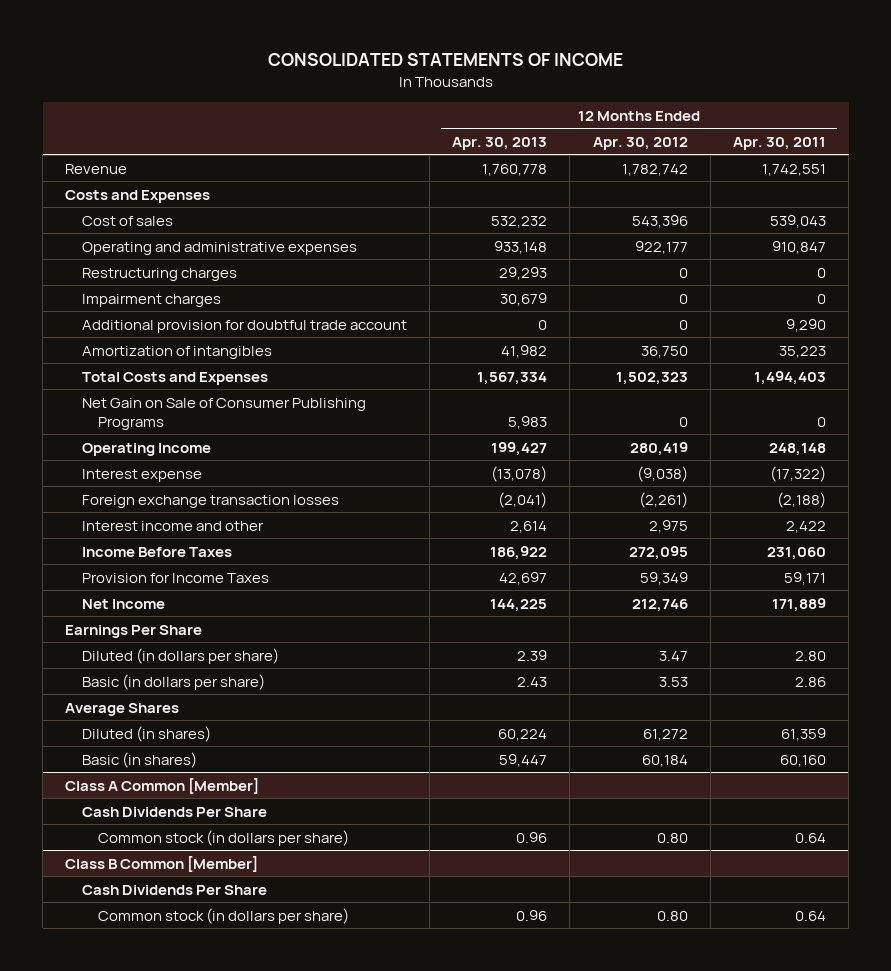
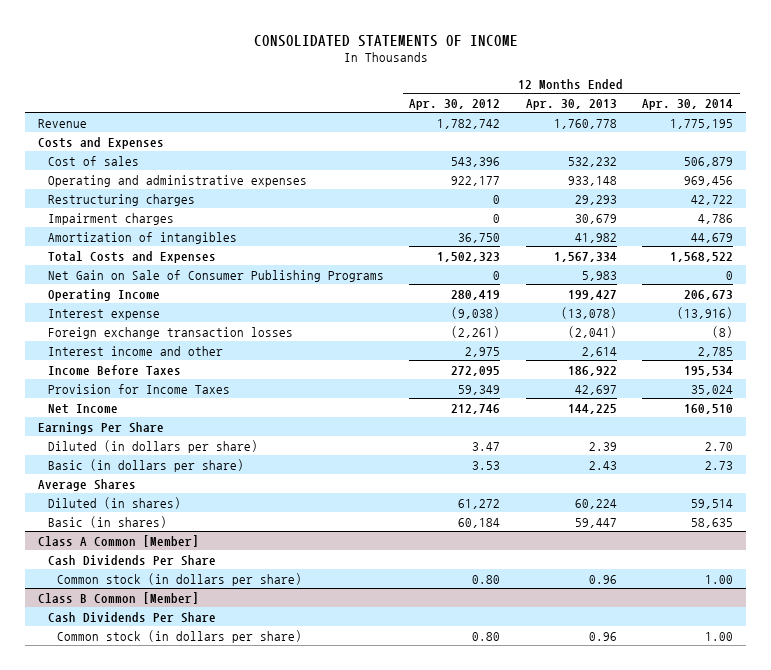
[733,136,827,150] Apr. 30, 2011 -> none
none -> [642,98,734,110] Apr. 30, 2014
[81,319,407,333] Additional provision for doubtful trade account -> none

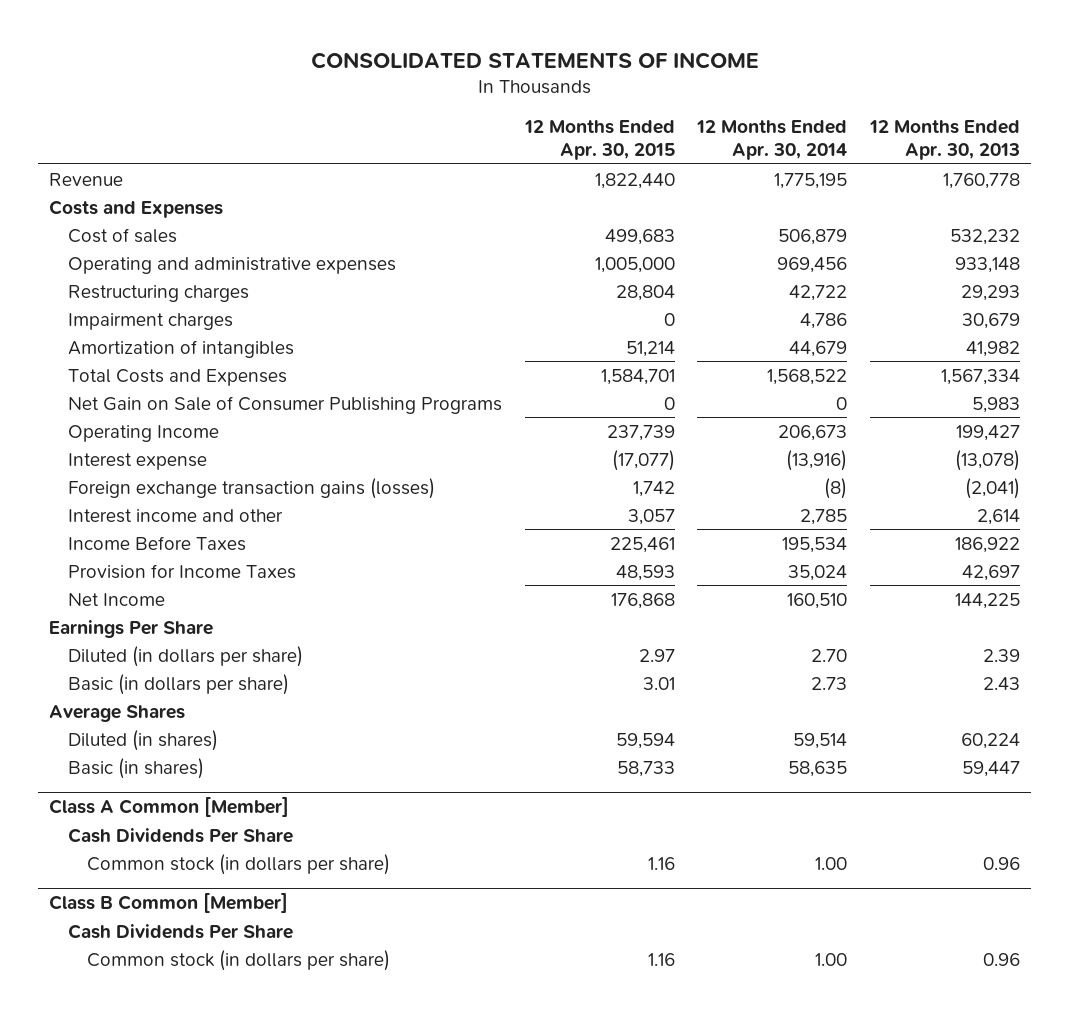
[409,98,501,110] Apr. 30, 2012 -> none
none -> [523,120,675,161] 12 Months Ended Apr. 30, 2015
[47,326,293,339] Foreign exchange transaction losses -> [68,477,436,499] Foreign exchange transaction gains (losses)

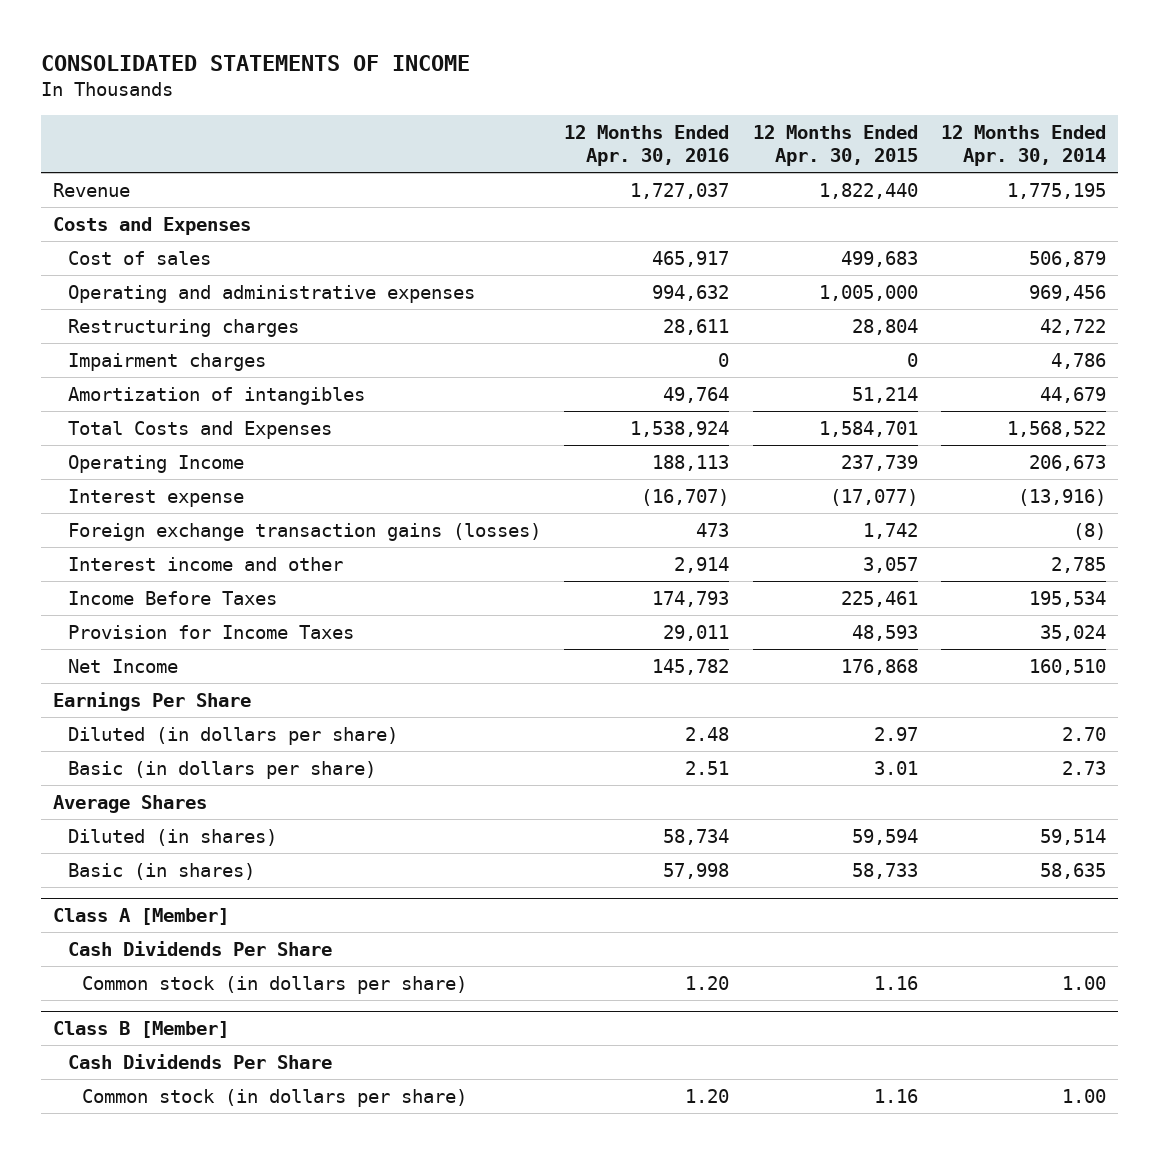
[868,120,1020,161] 12 Months Ended Apr. 30, 2013 -> none
none -> [564,125,730,167] 12 Months Ended Apr. 30, 2016
[68,395,503,414] Net Gain on Sale of Consumer Publishing Programs -> none
[49,797,290,818] Class A Common [Member] -> [53,908,230,926] Class A [Member]
[49,893,289,914] Class B Common [Member] -> [53,1021,230,1039] Class B [Member]

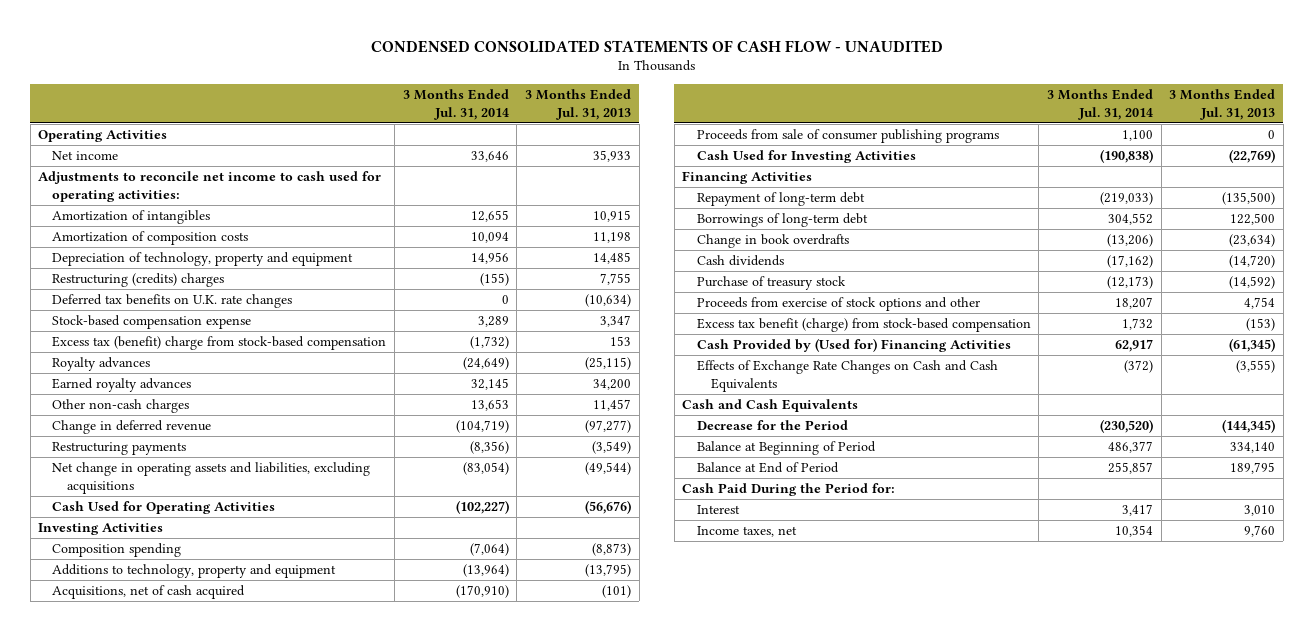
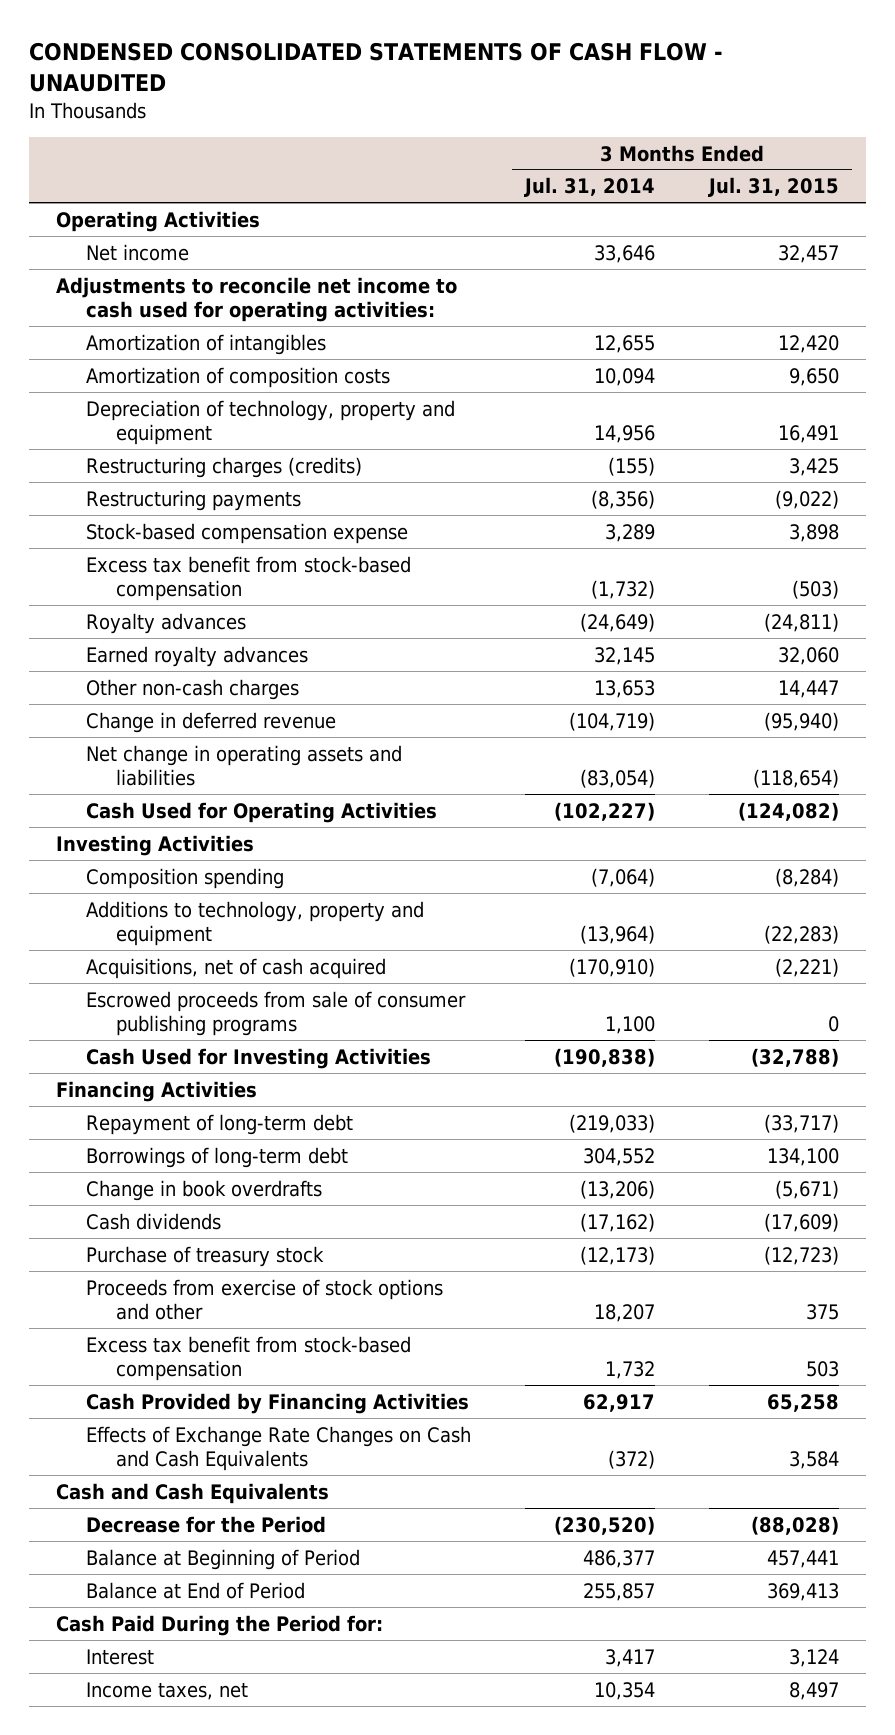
[525,89,632,120] 3 Months Ended Jul. 31, 2013 -> none
none -> [707,177,839,198] Jul. 31, 2015
[52,294,293,309] Deferred tax benefits on U.K. rate changes -> none
[52,273,225,288] Restructuring (credits) charges -> [86,456,363,478] Restructuring charges (credits)
[52,442,187,456] Restructuring payments -> [86,489,302,511] Restructuring payments
[52,336,387,351] Excess tax (benefit) charge from stock-based compensation -> [86,555,412,601] Excess tax benefit from stock-based compensation
[52,462,371,494] Net change in operating assets and liabilities, excluding acquisitions -> [86,744,403,786] Net change in operating assets and liabilities
[696,129,999,144] Proceeds from sale of consumer publishing programs -> [86,990,467,1036] Escrowed proceeds from sale of consumer publishing programs
[696,318,1031,333] Excess tax benefit (charge) from stock-based compensation -> [86,1335,412,1381] Excess tax benefit from stock-based compensation
[696,338,1011,353] Cash Provided by (Used for) Financing Activities -> [86,1392,470,1414] Cash Provided by Financing Activities

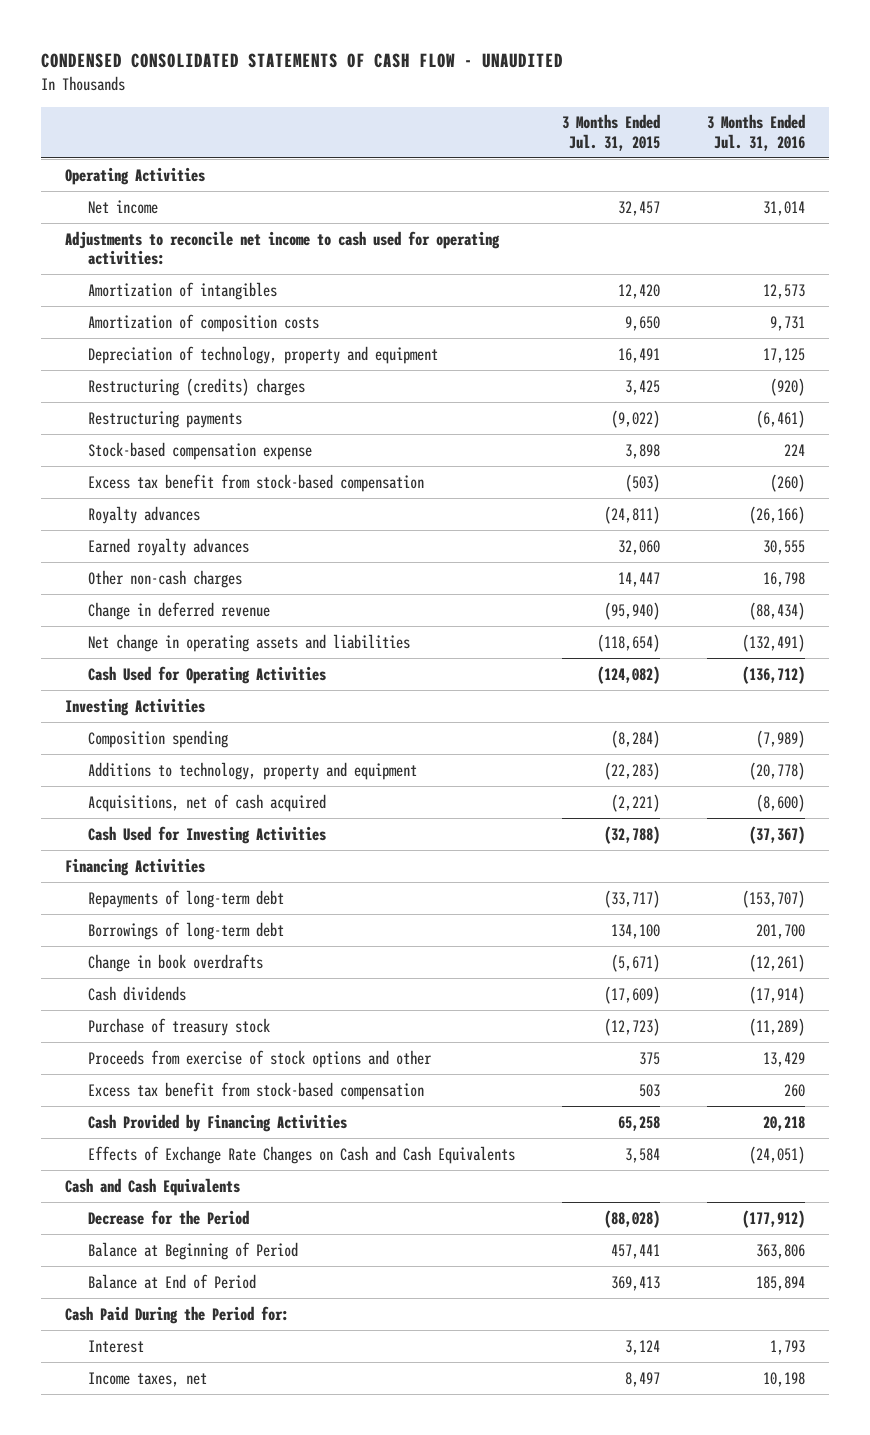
[524,177,656,198] Jul. 31, 2014 -> none
none -> [707,114,806,151] 3 Months Ended Jul. 31, 2016
[86,456,363,478] Restructuring charges (credits) -> [87,377,305,396] Restructuring (credits) charges
[86,990,467,1036] Escrowed proceeds from sale of consumer publishing programs -> none
[86,1113,354,1135] Repayment of long-term debt -> [87,889,284,908] Repayments of long-term debt

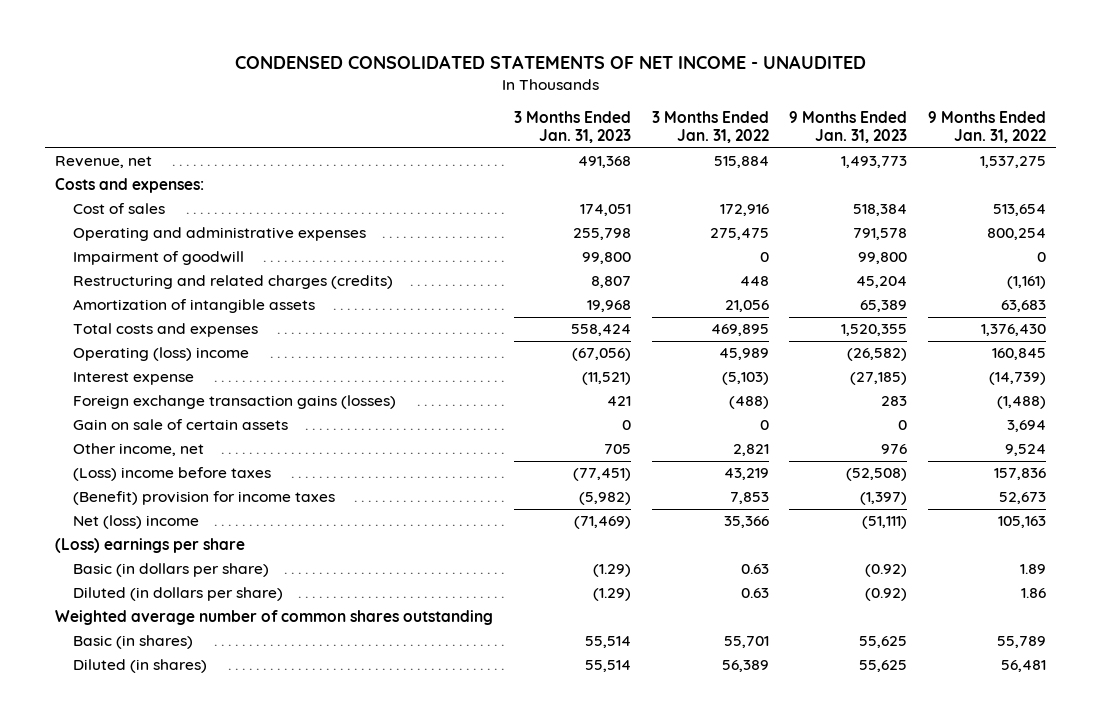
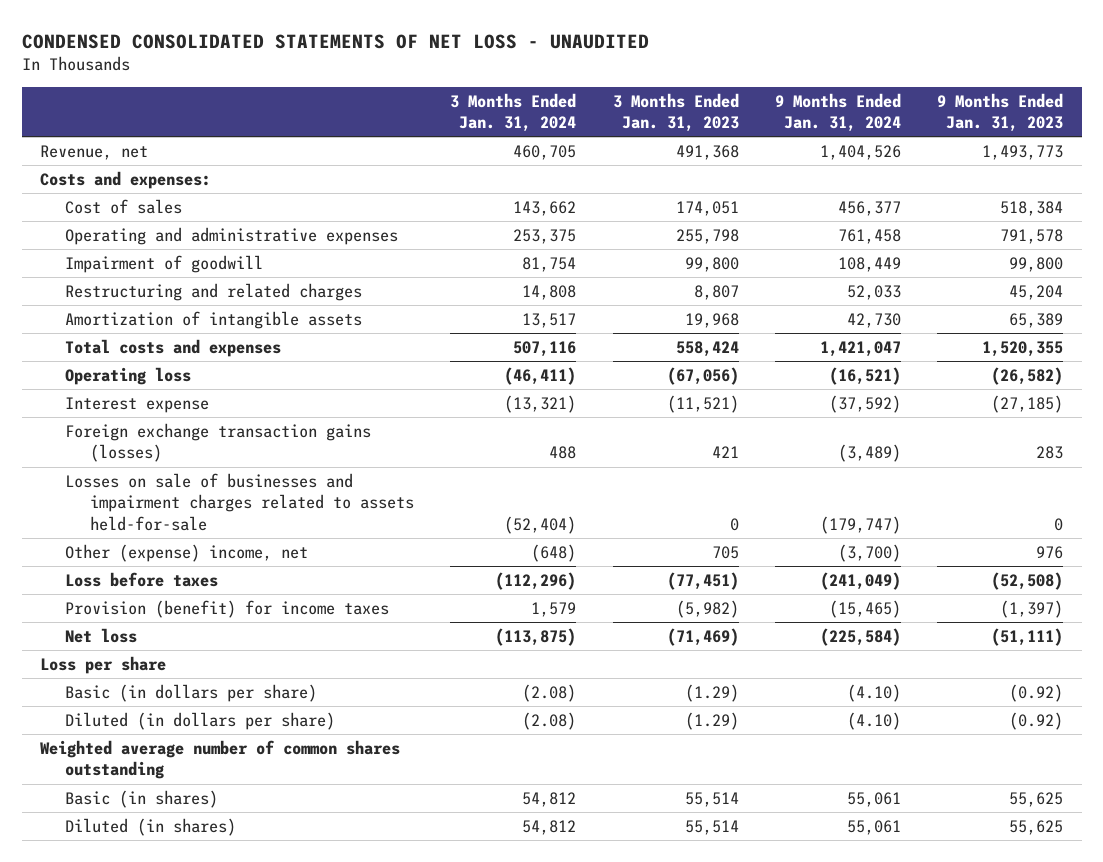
[234,54,866,69] CONDENSED CONSOLIDATED STATEMENTS OF NET INCOME - UNAUDITED -> [21,33,649,49] CONDENSED CONSOLIDATED STATEMENTS OF NET LOSS - UNAUDITED
[651,110,769,144] 3 Months Ended Jan. 31, 2022 -> none
[927,110,1046,144] 9 Months Ended Jan. 31, 2022 -> none
none -> [450,92,577,132] 3 Months Ended Jan. 31, 2024
none -> [775,92,902,132] 9 Months Ended Jan. 31, 2024
[72,275,393,290] Restructuring and related charges (credits) -> [64,282,362,301] Restructuring and related charges
[72,347,249,362] Operating (loss) income -> [64,366,191,385] Operating loss
[72,419,288,431] Gain on sale of certain assets -> none
none -> [64,472,414,531] Losses on sale of businesses and impairment charges related to assets held-for-sale
[72,443,204,457] Other income, net -> [64,543,308,562] Other (expense) income, net
[72,467,271,482] (Loss) income before taxes -> [64,571,218,587] Loss before taxes
[72,491,335,506] (Benefit) provision for income taxes -> [64,599,389,618] Provision (benefit) for income taxes
[72,515,199,530] Net (loss) income -> [64,627,137,643] Net loss
[55,538,246,554] (Loss) earnings per share -> [39,655,166,674] Loss per share

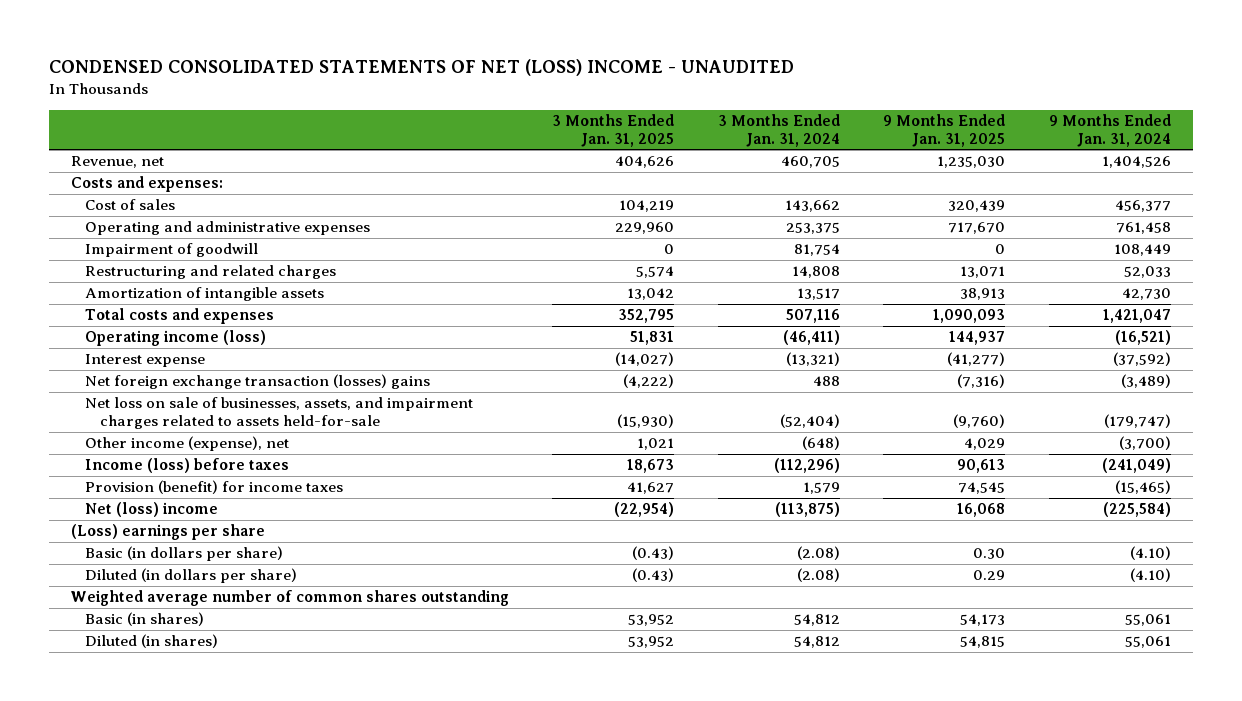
[21,33,649,49] CONDENSED CONSOLIDATED STATEMENTS OF NET LOSS - UNAUDITED -> [49,59,795,77] CONDENSED CONSOLIDATED STATEMENTS OF NET (LOSS) INCOME - UNAUDITED
[612,92,739,132] 3 Months Ended Jan. 31, 2023 -> none
[937,92,1064,132] 9 Months Ended Jan. 31, 2023 -> none
none -> [552,113,675,147] 3 Months Ended Jan. 31, 2025
none -> [883,113,1006,147] 9 Months Ended Jan. 31, 2025
[64,366,191,385] Operating loss -> [85,330,267,347] Operating income (loss)
[64,422,371,463] Foreign exchange transaction gains (losses) -> [85,374,431,390] Net foreign exchange transaction (losses) gains
[64,472,414,531] Losses on sale of businesses and impairment charges related to assets held-for-sale -> [85,397,474,430] Net loss on sale of businesses, assets, and impairment charges related to assets held-for-sale
[64,543,308,562] Other (expense) income, net -> [85,436,290,452] Other income (expense), net
[64,571,218,587] Loss before taxes -> [85,458,290,474] Income (loss) before taxes
[64,627,137,643] Net loss -> [85,502,219,518] Net (loss) income
[39,655,166,674] Loss per share -> [70,524,265,541] (Loss) earnings per share

